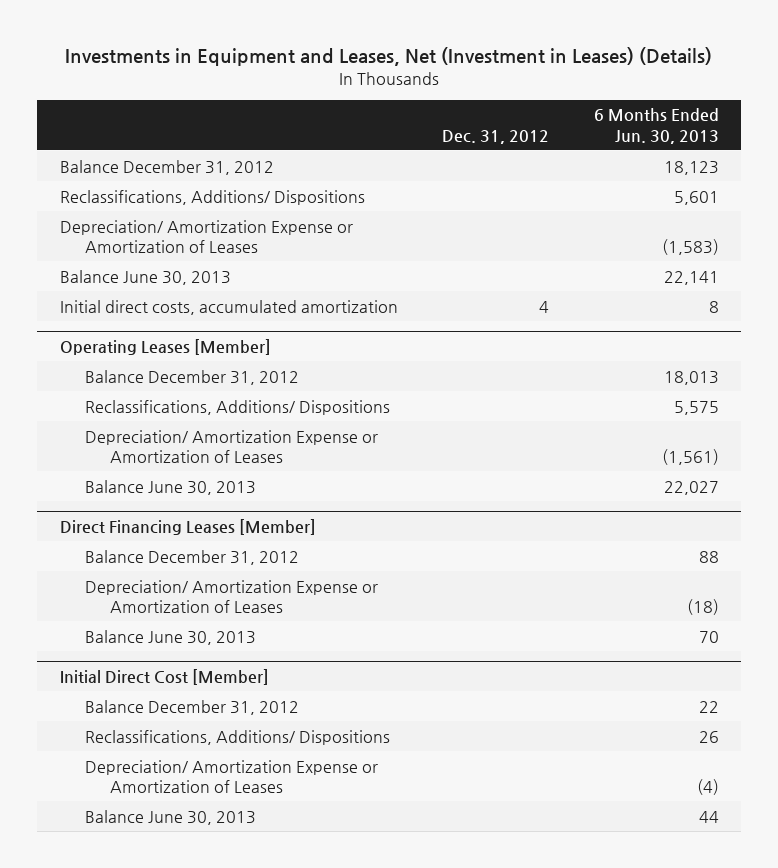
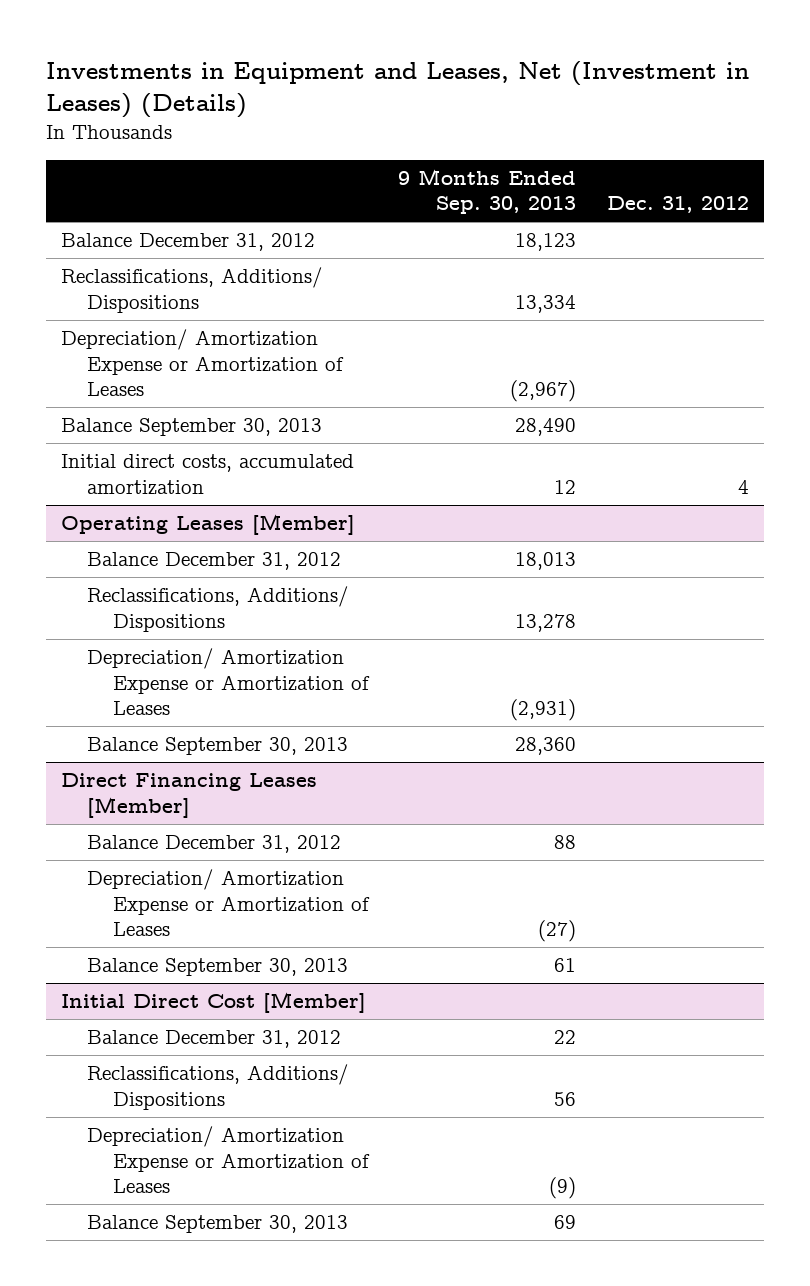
[593,108,719,144] 6 Months Ended Jun. 30, 2013 -> none
none -> [398,169,577,215] 9 Months Ended Sep. 30, 2013
[59,269,231,285] Balance June 30, 2013 -> [61,418,323,437] Balance September 30, 2013
[84,479,256,495] Balance June 30, 2013 -> [87,737,349,756] Balance September 30, 2013
[84,629,256,645] Balance June 30, 2013 -> [87,958,349,977] Balance September 30, 2013
[84,809,256,825] Balance June 30, 2013 -> [87,1215,349,1234] Balance September 30, 2013

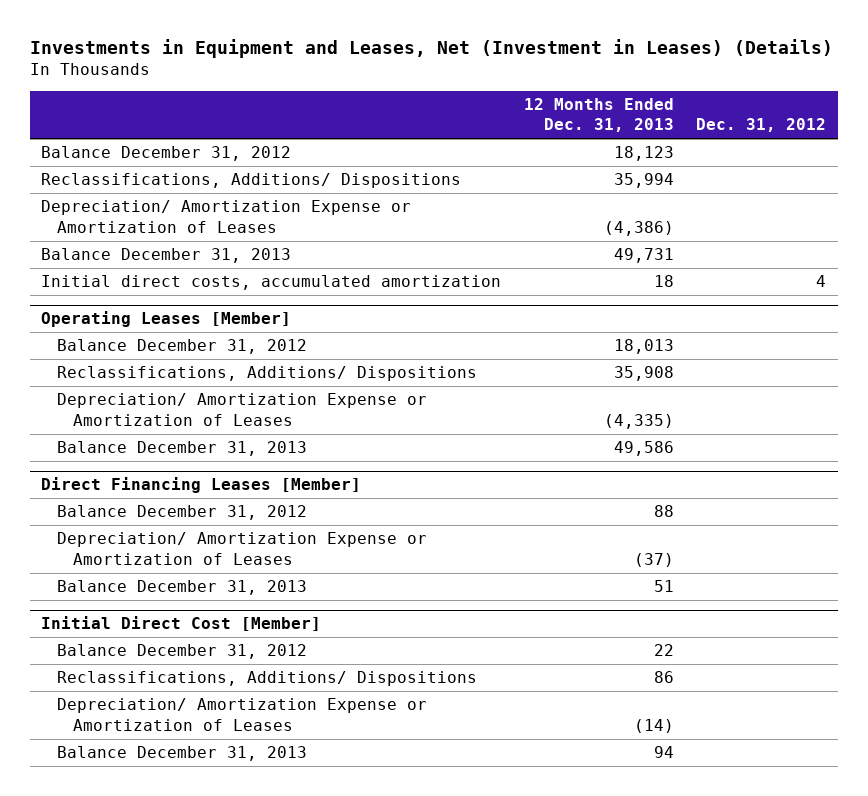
[398,169,577,215] 9 Months Ended Sep. 30, 2013 -> none
none -> [523,98,674,133] 12 Months Ended Dec. 31, 2013
[61,418,323,437] Balance September 30, 2013 -> [41,248,292,264] Balance December 31, 2013
[87,737,349,756] Balance September 30, 2013 -> [57,441,308,457] Balance December 31, 2013
[87,958,349,977] Balance September 30, 2013 -> [57,580,308,596] Balance December 31, 2013
[87,1215,349,1234] Balance September 30, 2013 -> [57,746,308,762] Balance December 31, 2013

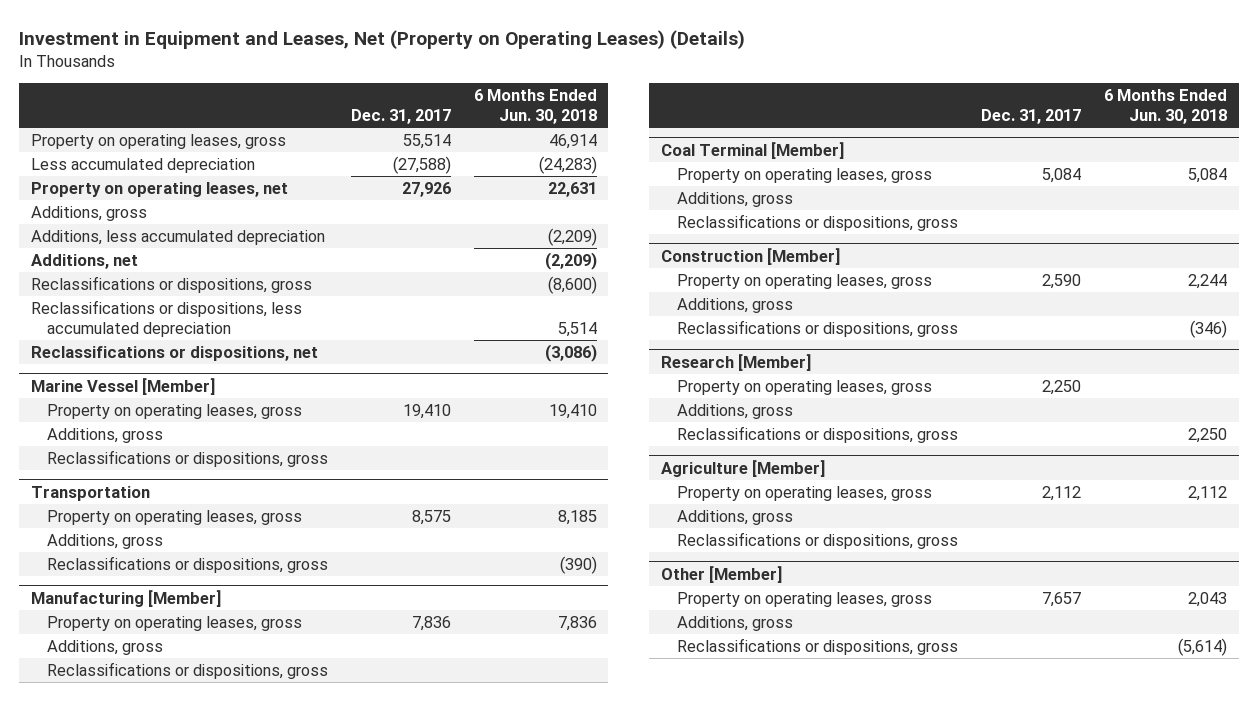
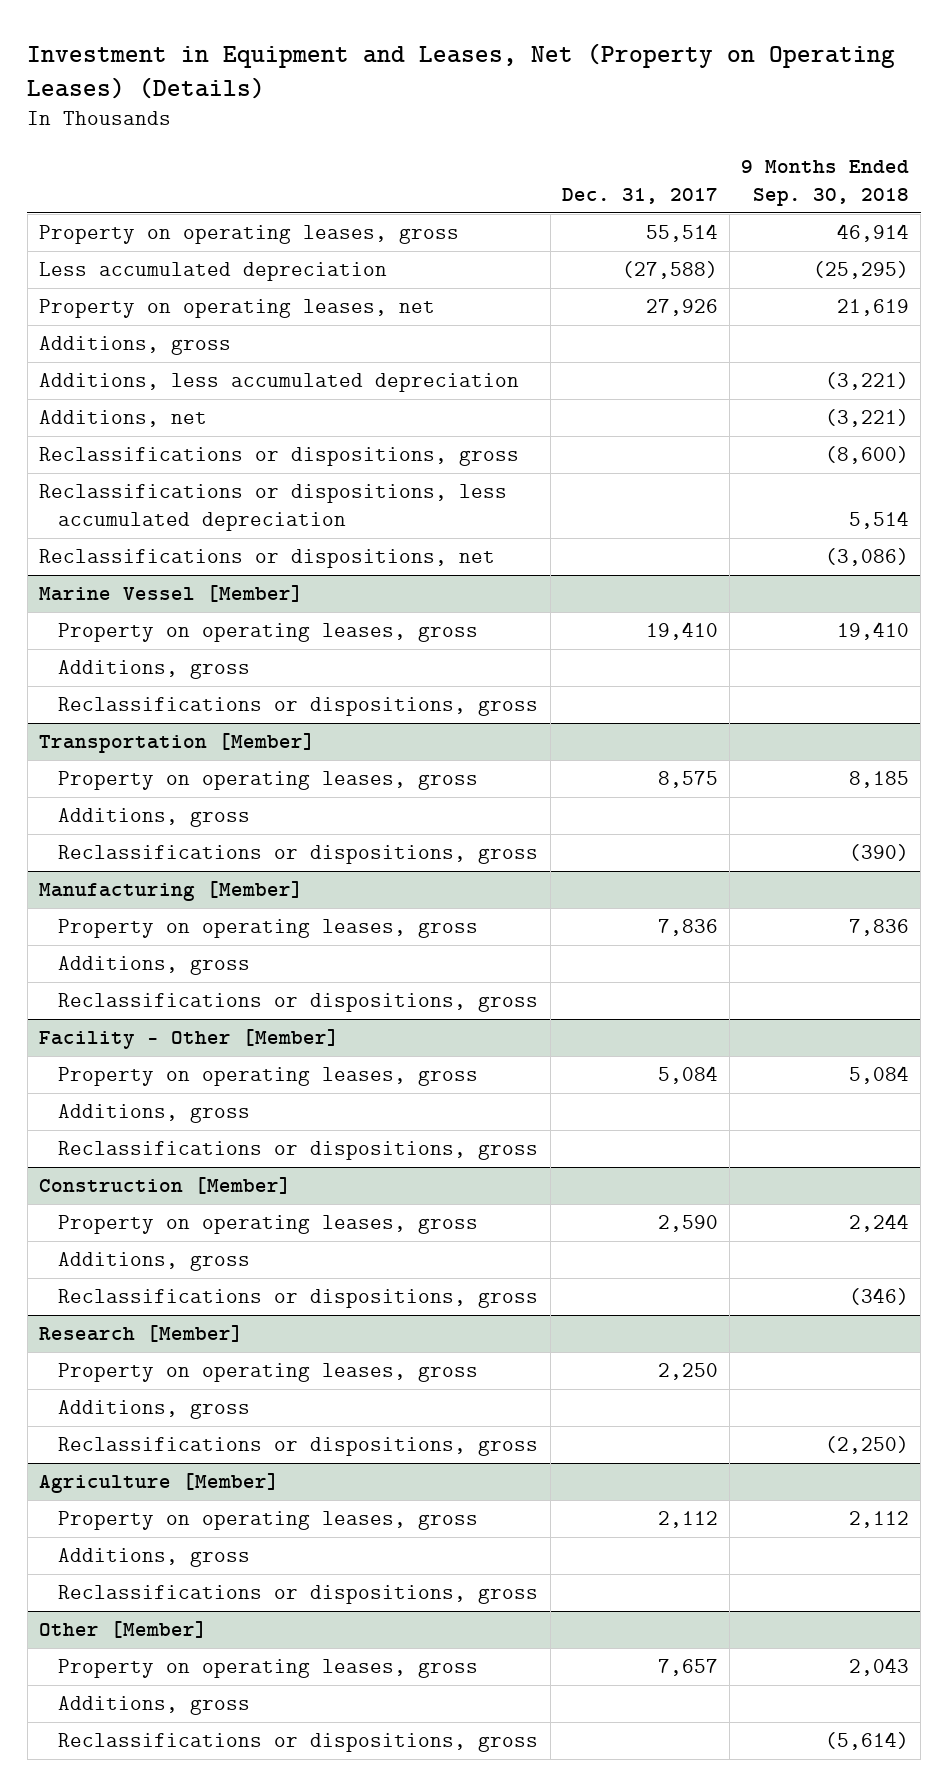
[473,88,597,124] 6 Months Ended Jun. 30, 2018 -> none
none -> [741,159,910,206] 9 Months Ended Sep. 30, 2018
[30,485,150,501] Transportation -> [39,733,316,754] Transportation [Member]
[660,141,845,159] Coal Terminal [Member] -> [39,1029,340,1050] Facility - Other [Member]

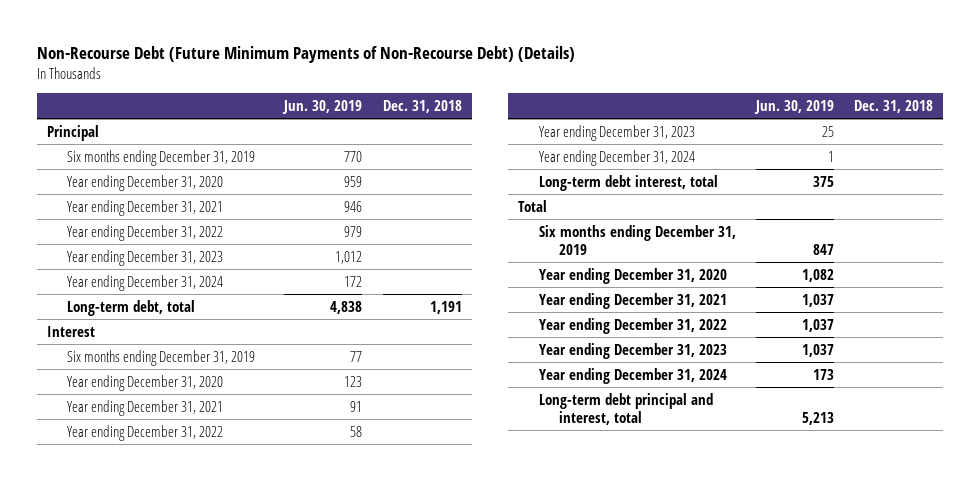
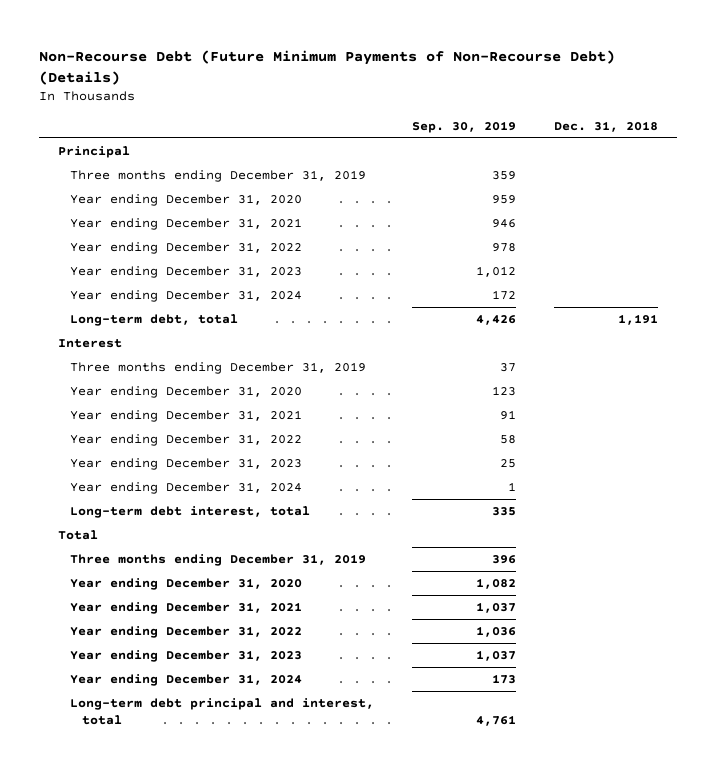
[282,99,363,114] Jun. 30, 2019 -> none
none -> [412,120,517,133] Sep. 30, 2019
[67,149,256,166] Six months ending December 31, 2019 -> [70,170,367,183] Three months ending December 31, 2019
[67,349,256,366] Six months ending December 31, 2019 -> [70,362,367,375] Three months ending December 31, 2019
[538,224,736,255] Six months ending December 31, 2019 -> [70,554,367,567] Three months ending December 31, 2019

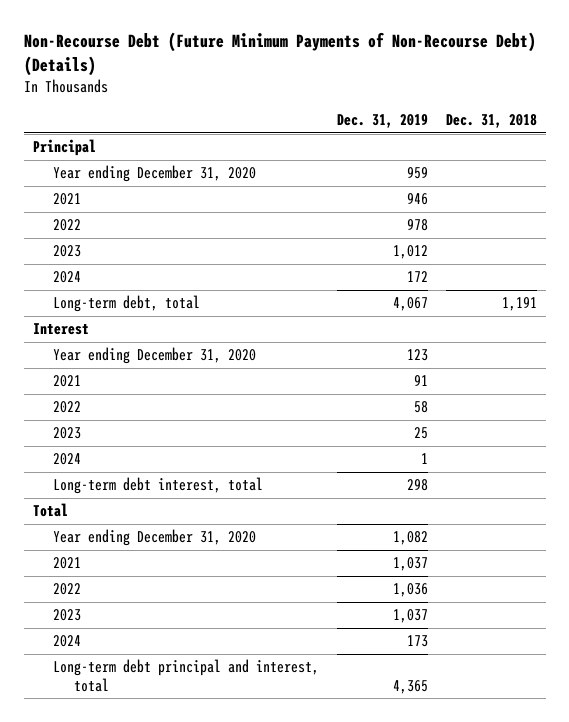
[412,120,517,133] Sep. 30, 2019 -> none
none -> [336,114,428,129] Dec. 31, 2019
[70,170,367,183] Three months ending December 31, 2019 -> none
[70,290,303,303] Year ending December 31, 2024 -> none
none -> [53,193,82,206] 2021
[70,218,303,231] Year ending December 31, 2021 -> [53,219,82,232] 2022
[70,242,303,255] Year ending December 31, 2022 -> [53,245,82,258] 2023
[70,266,303,279] Year ending December 31, 2023 -> [53,271,82,284] 2024
[70,362,367,375] Three months ending December 31, 2019 -> none
[70,482,303,495] Year ending December 31, 2024 -> none
none -> [53,375,82,388] 2021
[70,410,303,423] Year ending December 31, 2021 -> [53,401,82,414] 2022
[70,434,303,447] Year ending December 31, 2022 -> [53,427,82,440] 2023
[70,458,303,471] Year ending December 31, 2023 -> [53,453,82,466] 2024
[70,554,367,567] Three months ending December 31, 2019 -> none
[70,674,303,687] Year ending December 31, 2024 -> none
none -> [53,557,82,570] 2021
[70,602,303,615] Year ending December 31, 2021 -> [53,583,82,596] 2022
[70,626,303,639] Year ending December 31, 2022 -> [53,609,82,622] 2023
[70,650,303,663] Year ending December 31, 2023 -> [53,635,82,648] 2024

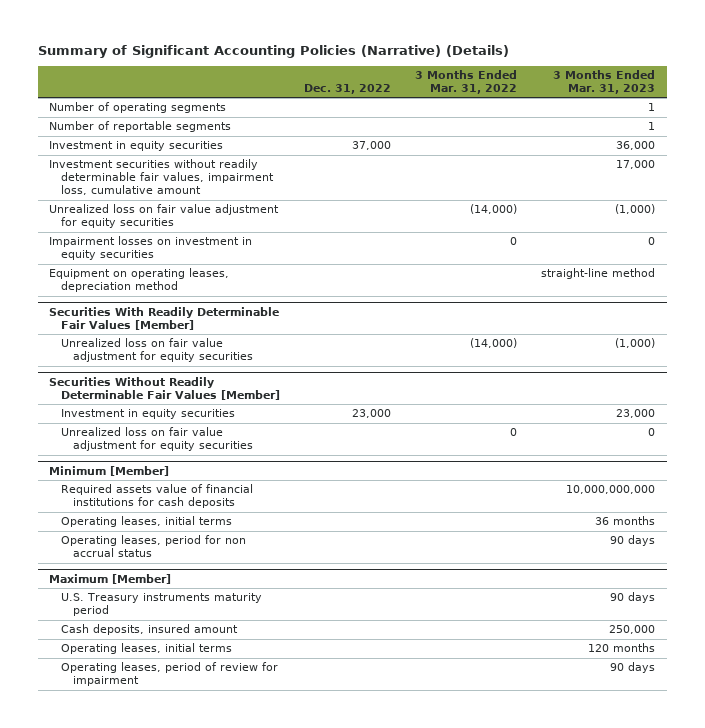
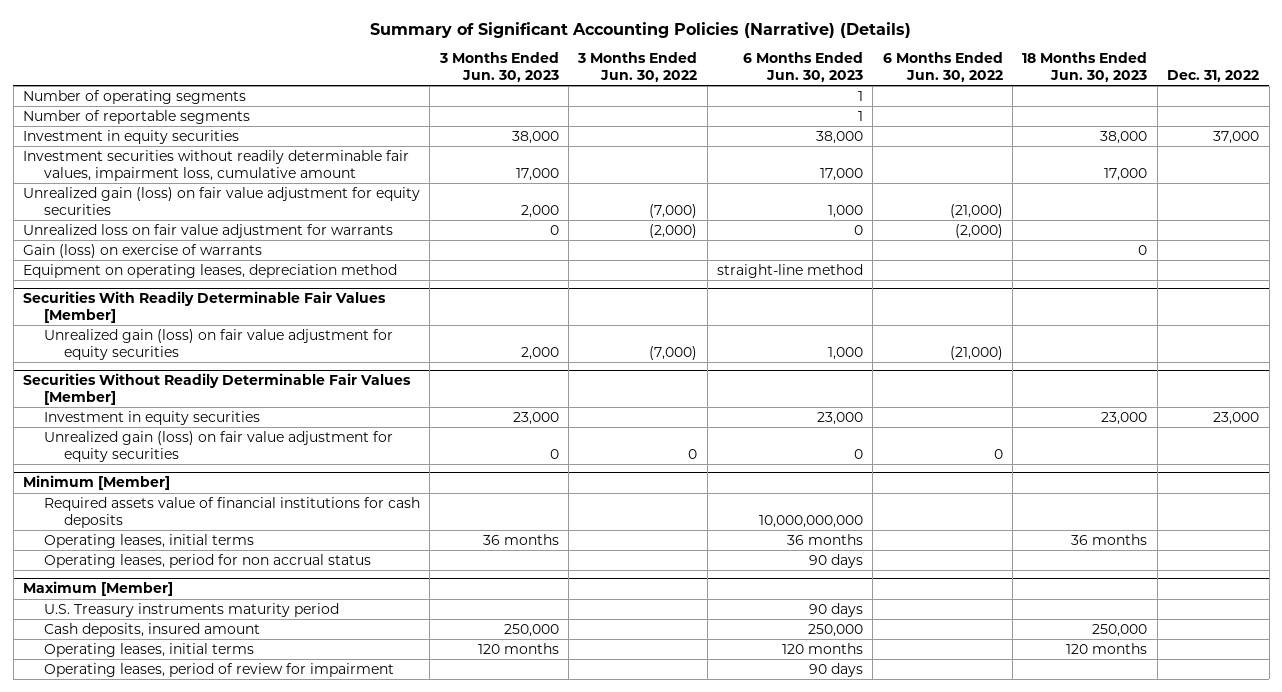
[415,70,518,95] 3 Months Ended Mar. 31, 2022 -> none
[553,70,656,95] 3 Months Ended Mar. 31, 2023 -> none
none -> [438,52,559,83] 3 Months Ended Jun. 30, 2023
none -> [577,52,698,83] 3 Months Ended Jun. 30, 2022
none -> [743,52,864,83] 6 Months Ended Jun. 30, 2023
none -> [882,52,1003,83] 6 Months Ended Jun. 30, 2022
none -> [1022,52,1148,83] 18 Months Ended Jun. 30, 2023
[49,236,253,261] Impairment losses on investment in equity securities -> none
[49,204,280,229] Unrealized loss on fair value adjustment for equity securities -> [23,186,421,215] Unrealized gain (loss) on fair value adjustment for equity securities
none -> [23,223,394,238] Unrealized loss on fair value adjustment for warrants
none -> [23,243,263,258] Gain (loss) on exercise of warrants
[61,338,254,363] Unrealized loss on fair value adjustment for equity securities -> [43,328,393,360] Unrealized gain (loss) on fair value adjustment for equity securities
[61,427,254,452] Unrealized loss on fair value adjustment for equity securities -> [43,430,393,462] Unrealized gain (loss) on fair value adjustment for equity securities

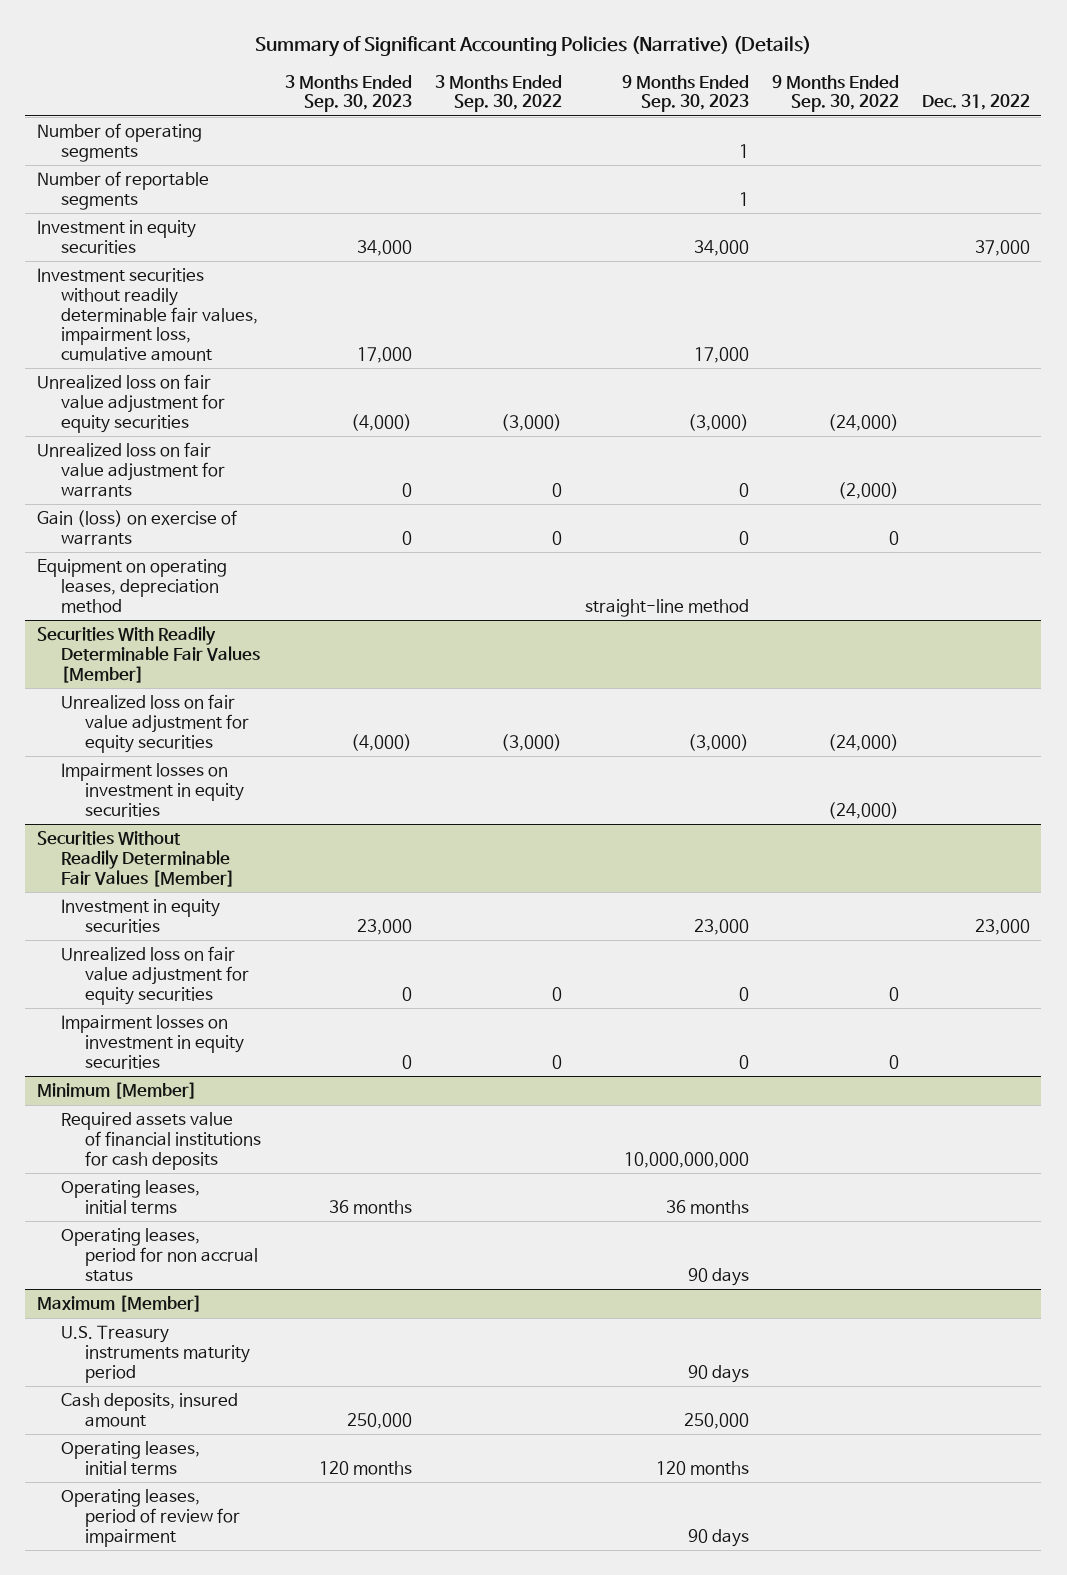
[438,52,559,83] 3 Months Ended Jun. 30, 2023 -> none
[577,52,698,83] 3 Months Ended Jun. 30, 2022 -> none
[743,52,864,83] 6 Months Ended Jun. 30, 2023 -> none
[882,52,1003,83] 6 Months Ended Jun. 30, 2022 -> none
[1022,52,1148,83] 18 Months Ended Jun. 30, 2023 -> none
none -> [284,74,412,113] 3 Months Ended Sep. 30, 2023
none -> [434,74,562,113] 3 Months Ended Sep. 30, 2022
none -> [621,74,749,113] 9 Months Ended Sep. 30, 2023
none -> [771,74,899,113] 9 Months Ended Sep. 30, 2022
[23,186,421,215] Unrealized gain (loss) on fair value adjustment for equity securities -> [36,374,226,433] Unrealized loss on fair value adjustment for equity securities
[43,328,393,360] Unrealized gain (loss) on fair value adjustment for equity securities -> [61,694,250,753] Unrealized loss on fair value adjustment for equity securities
none -> [61,763,245,817] Impairment losses on investment in equity securities
[43,430,393,462] Unrealized gain (loss) on fair value adjustment for equity securities -> [61,946,250,1005] Unrealized loss on fair value adjustment for equity securities
none -> [61,1015,245,1069] Impairment losses on investment in equity securities

